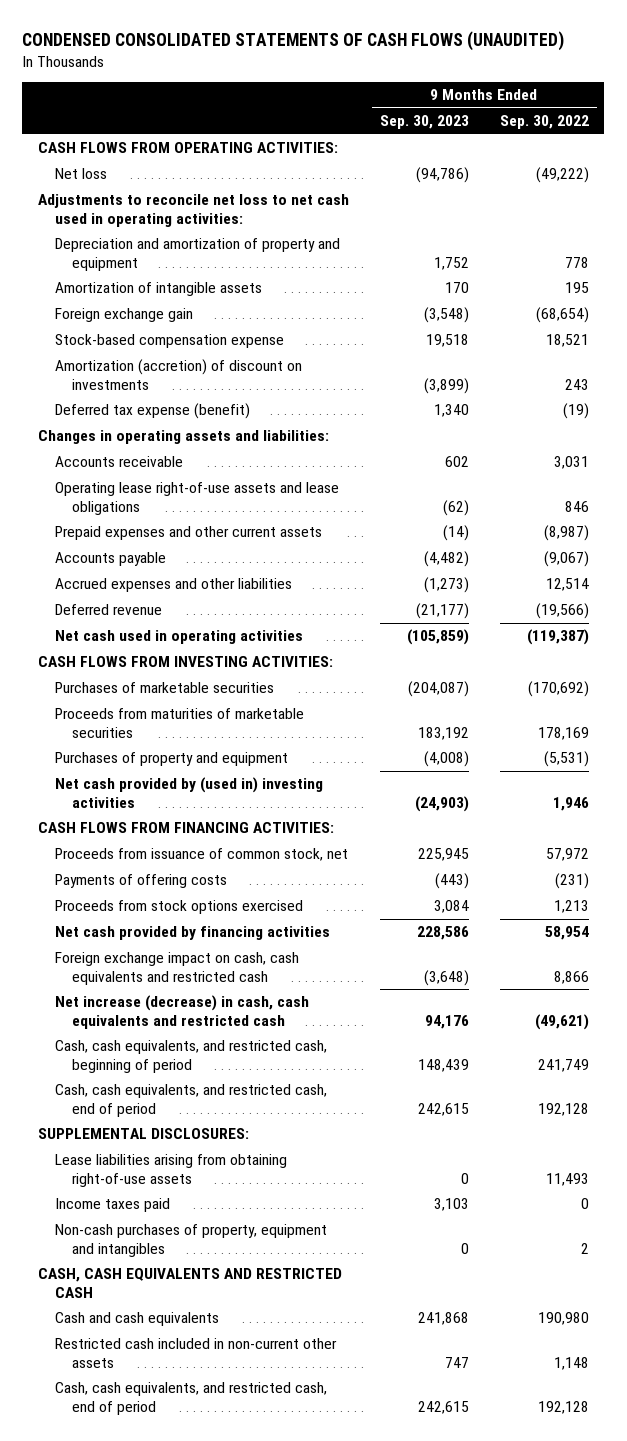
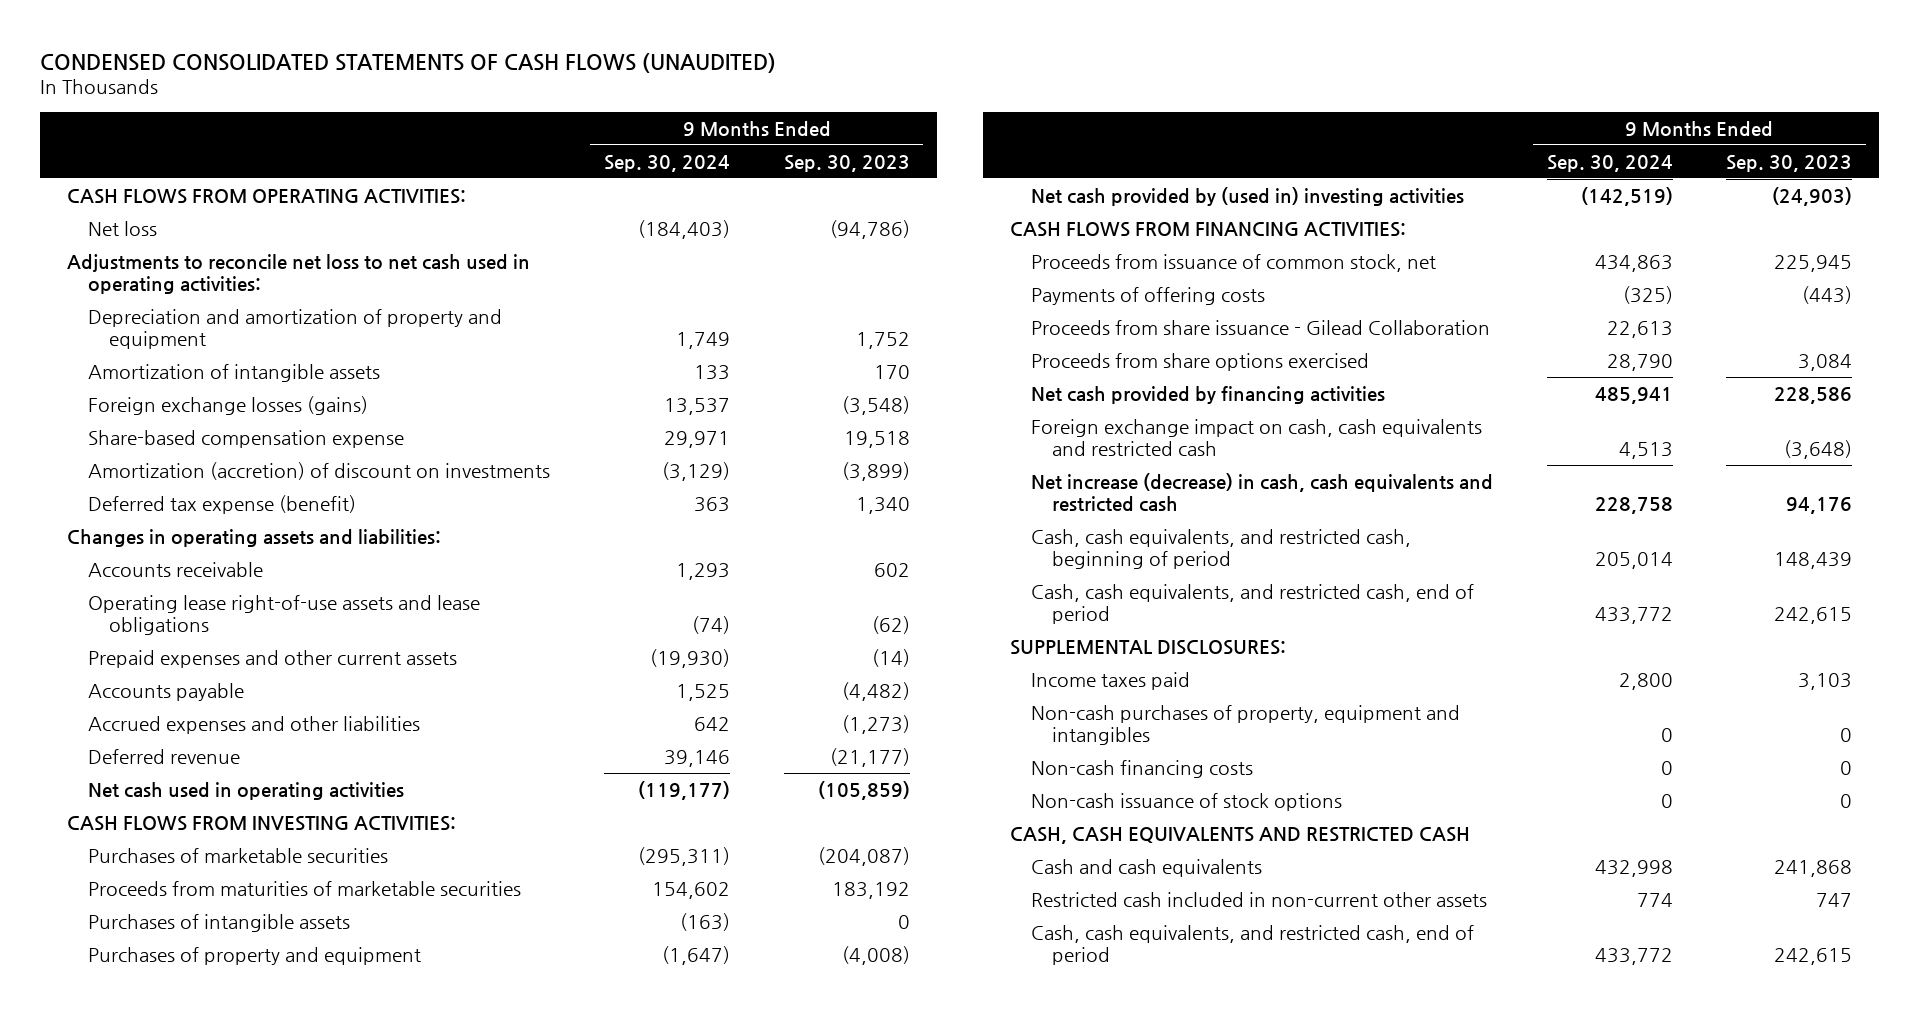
[499,115,589,130] Sep. 30, 2022 -> none
none -> [603,154,730,172] Sep. 30, 2024
[54,308,193,323] Foreign exchange gain -> [88,395,369,415] Foreign exchange losses (gains)
[54,334,284,349] Stock-based compensation expense -> [88,429,405,448] Share-based compensation expense
none -> [88,913,351,932] Purchases of intangible assets
none -> [1030,319,1490,335] Proceeds from share issuance - Gilead Collaboration
[54,900,303,915] Proceeds from stock options exercised -> [1030,352,1369,371] Proceeds from share options exercised
[54,1154,287,1187] Lease liabilities arising from obtaining right-of-use assets -> none
none -> [1030,759,1253,778] Non-cash financing costs
none -> [1030,792,1342,811] Non-cash issuance of stock options

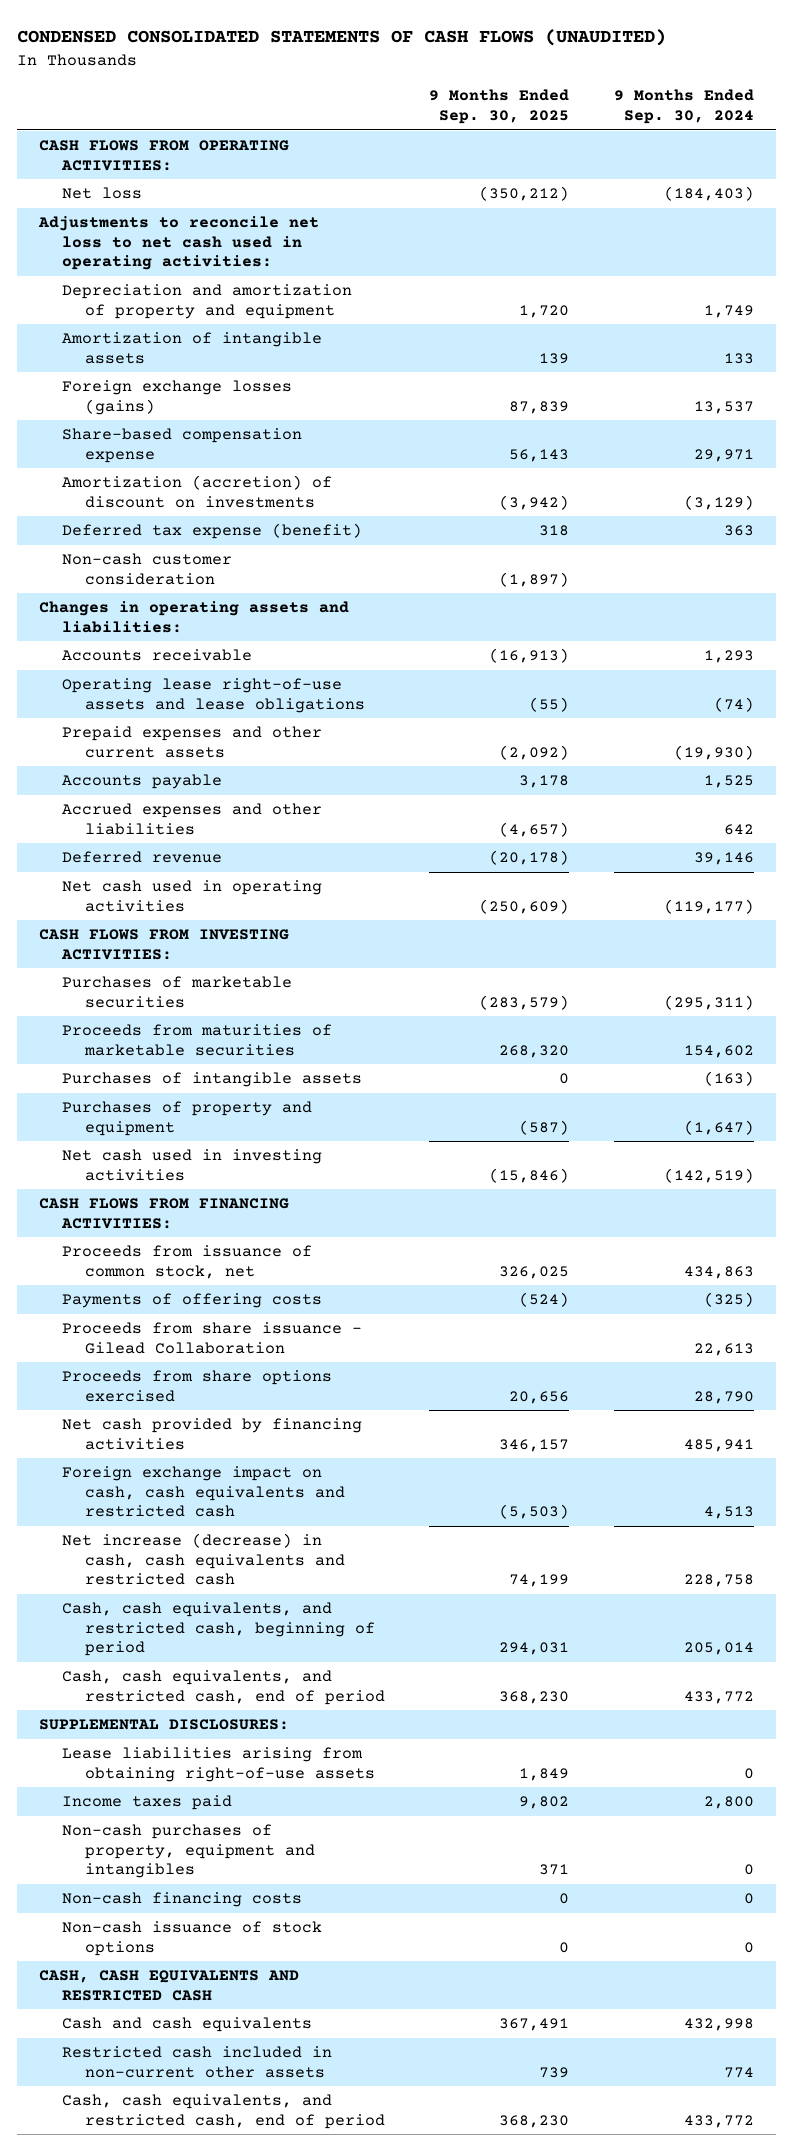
[783,154,910,172] Sep. 30, 2023 -> none
none -> [429,89,570,124] 9 Months Ended Sep. 30, 2025
none -> [61,553,232,585] Non-cash customer consideration
[1030,186,1464,206] Net cash provided by (used in) investing activities -> [61,1149,322,1181] Net cash used in investing activities
none -> [61,1747,375,1782] Lease liabilities arising from obtaining right-of-use assets

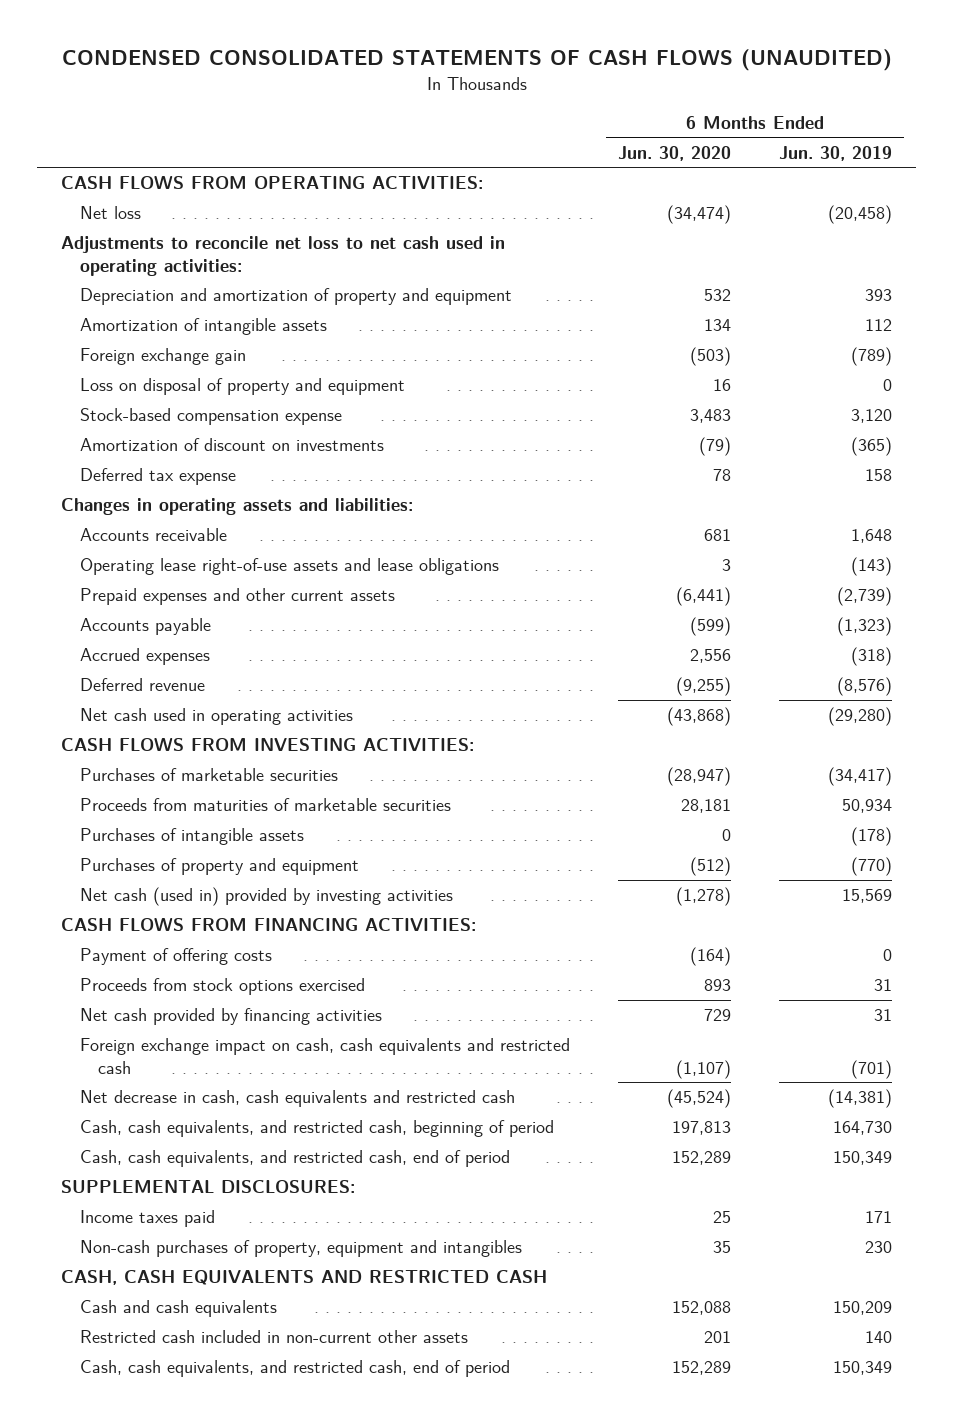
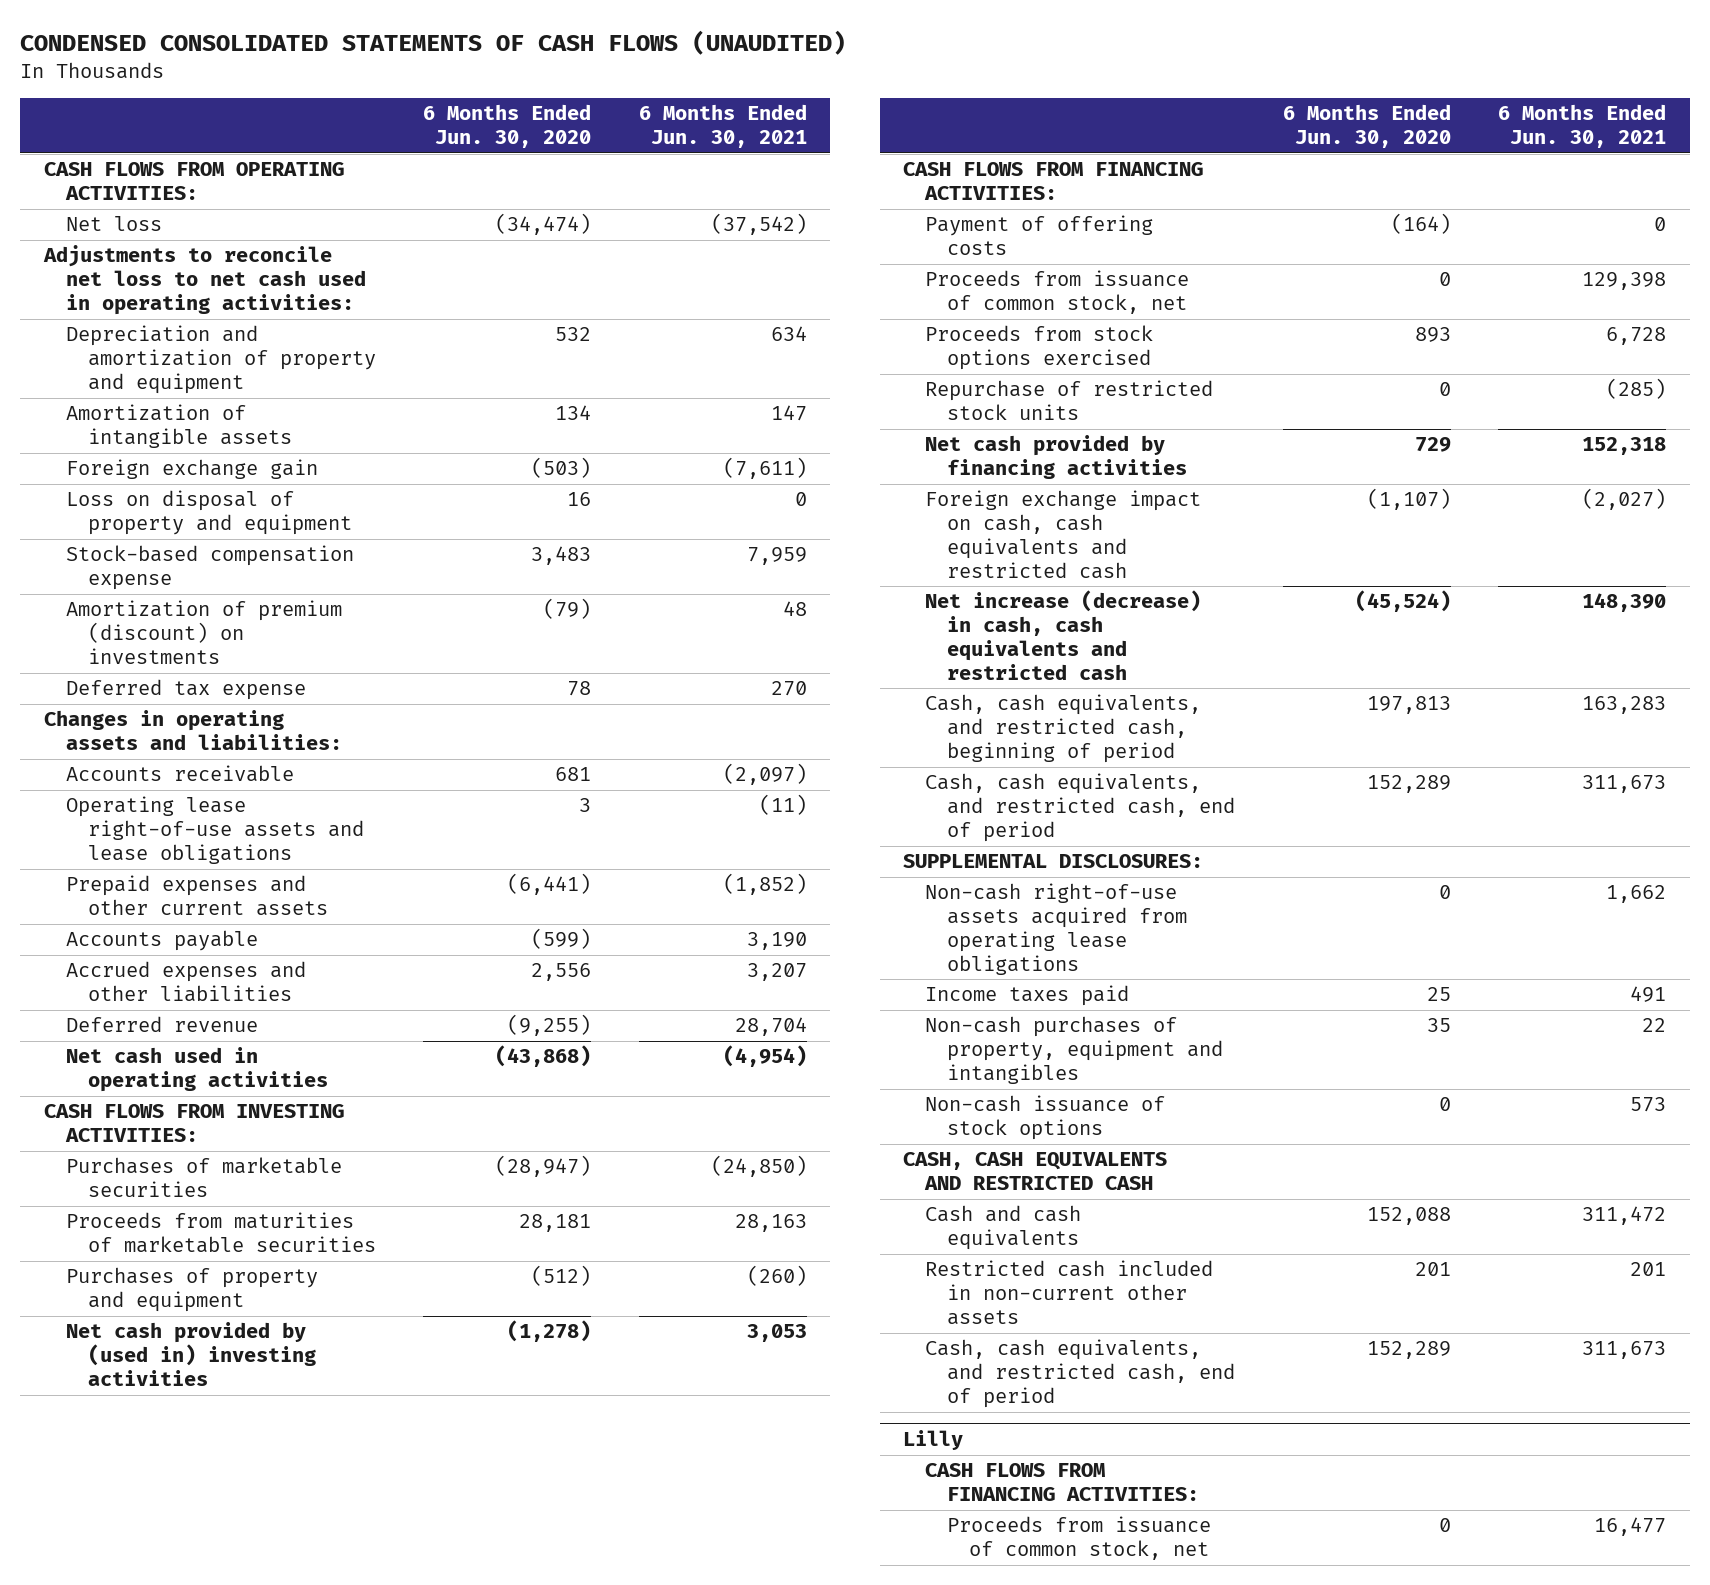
[778,145,892,161] Jun. 30, 2019 -> none
none -> [638,104,807,149] 6 Months Ended Jun. 30, 2021
[79,438,384,452] Amortization of discount on investments -> [66,600,343,665] Amortization of premium (discount) on investments
[79,648,210,666] Accrued expenses -> [66,961,307,1003] Accrued expenses and other liabilities
[79,828,304,846] Purchases of intangible assets -> none
[79,887,453,907] Net cash (used in) provided by investing activities -> [66,1322,317,1387] Net cash provided by (used in) investing activities
none -> [925,270,1190,315] Proceeds from issuance of common stock, net
none -> [925,380,1214,421] Repurchase of restricted stock units
[79,1090,515,1108] Net decrease in cash, cash equivalents and restricted cash -> [925,590,1202,680] Net increase (decrease) in cash, cash equivalents and restricted cash
none -> [925,883,1188,975] Non-cash right-of-use assets acquired from operating lease obligations
none -> [925,1095,1166,1141] Non-cash issuance of stock options
none -> [903,1430,964,1451] Lilly
none -> [925,1463,1200,1502] CASH FLOWS FROM FINANCING ACTIVITIES:
none -> [947,1516,1212,1561] Proceeds from issuance of common stock, net

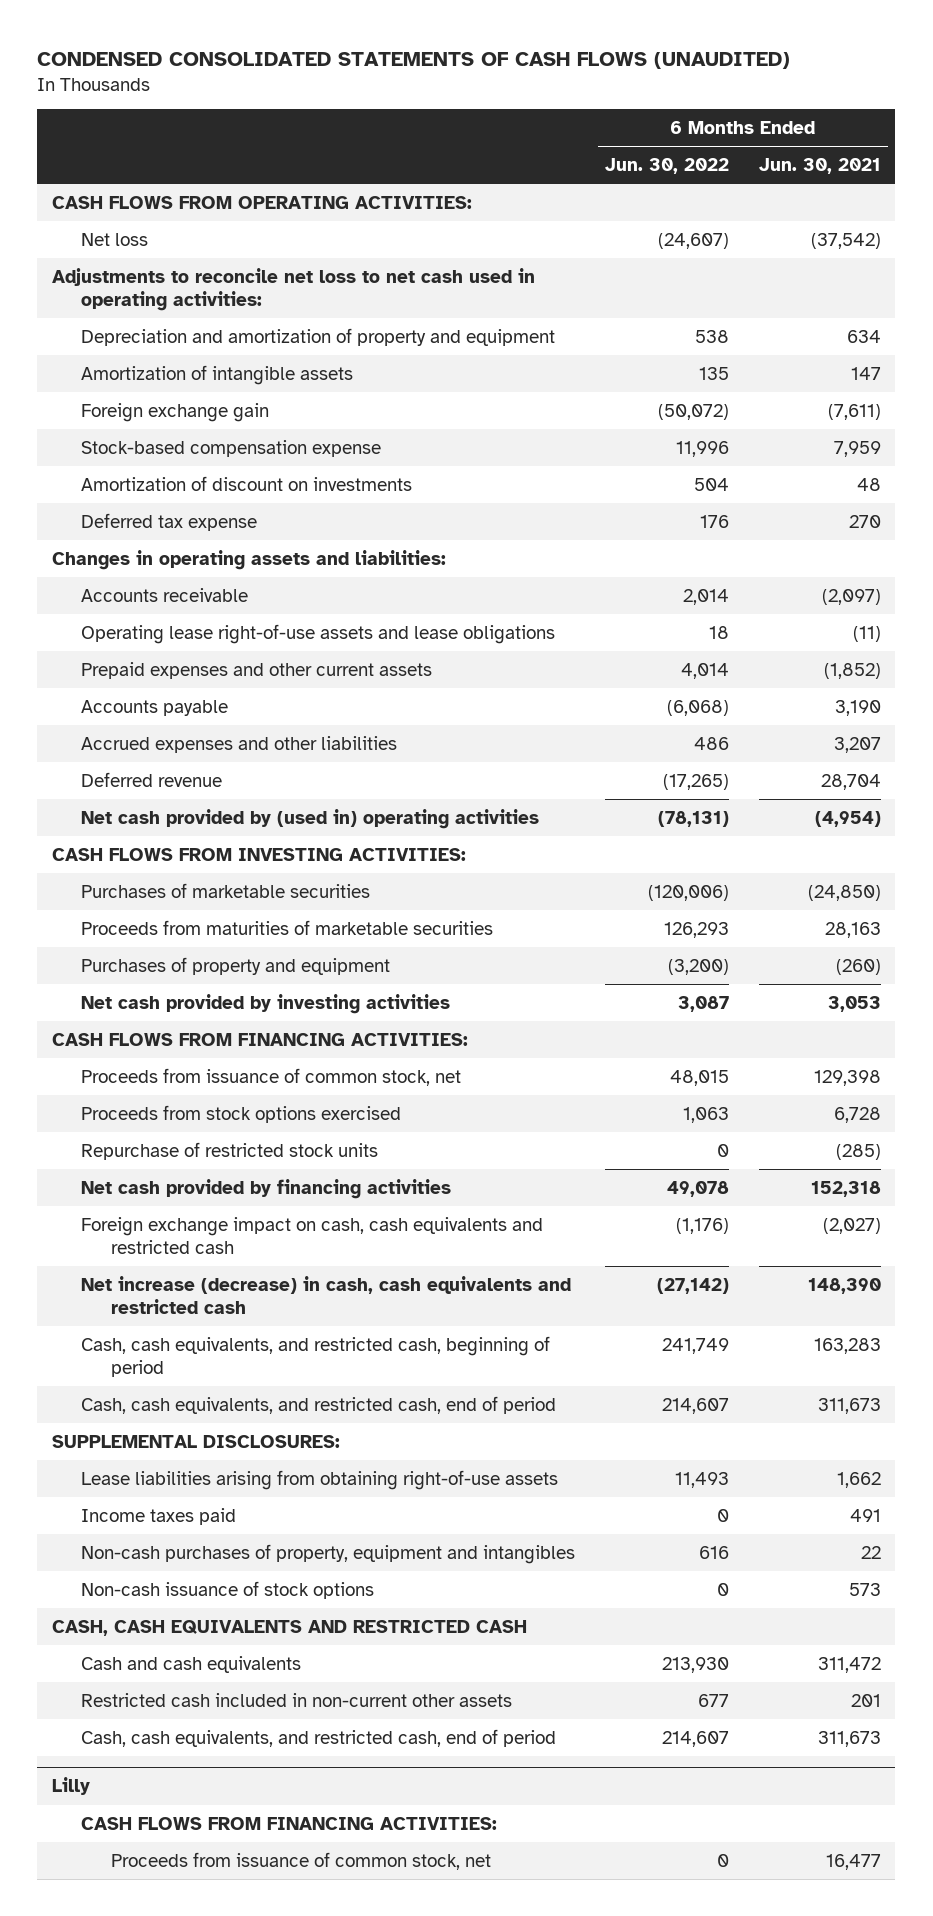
[423,104,592,149] 6 Months Ended Jun. 30, 2020 -> none
none -> [604,158,729,175] Jun. 30, 2022
[66,490,353,536] Loss on disposal of property and equipment -> none
[66,600,343,665] Amortization of premium (discount) on investments -> [81,475,413,491] Amortization of discount on investments
[66,1047,329,1093] Net cash used in operating activities -> [81,808,540,829] Net cash provided by (used in) operating activities
[66,1322,317,1387] Net cash provided by (used in) investing activities -> [81,993,451,1014] Net cash provided by investing activities
[925,215,1154,256] Payment of offering costs -> none
[925,883,1188,975] Non-cash right-of-use assets acquired from operating lease obligations -> [81,1469,559,1490] Lease liabilities arising from obtaining right-of-use assets

